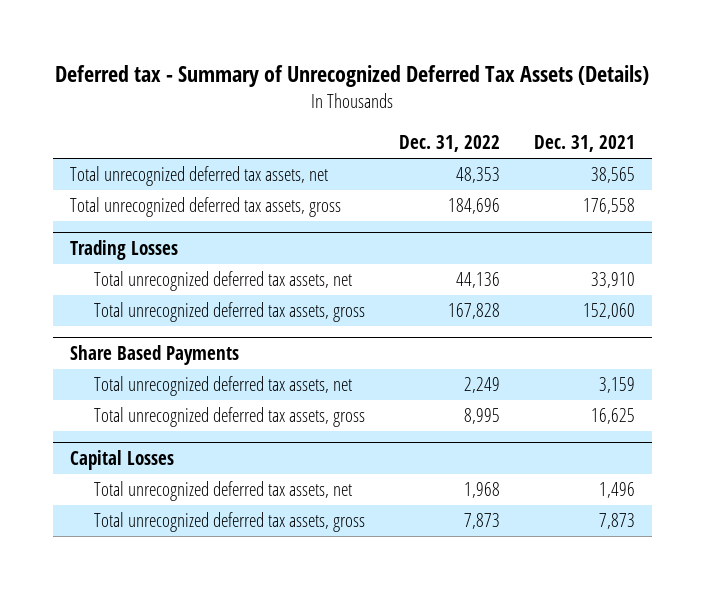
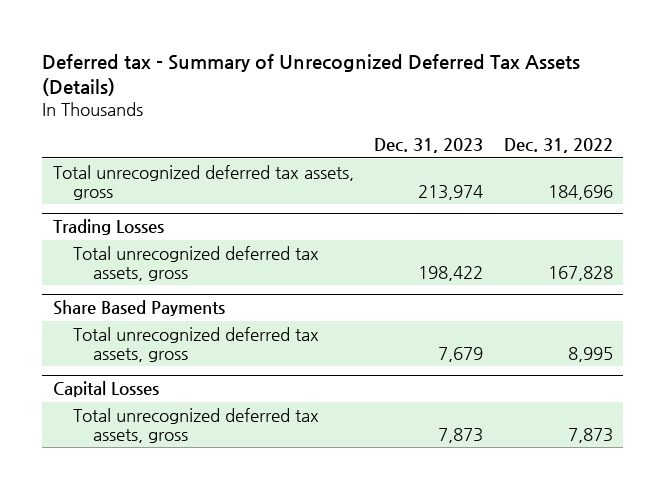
[534,135,636,153] Dec. 31, 2021 -> none
none -> [374,138,484,154] Dec. 31, 2023
[69,166,328,187] Total unrecognized deferred tax assets, net -> none
[93,271,352,292] Total unrecognized deferred tax assets, net -> none
[93,376,352,397] Total unrecognized deferred tax assets, net -> none
[93,481,352,502] Total unrecognized deferred tax assets, net -> none

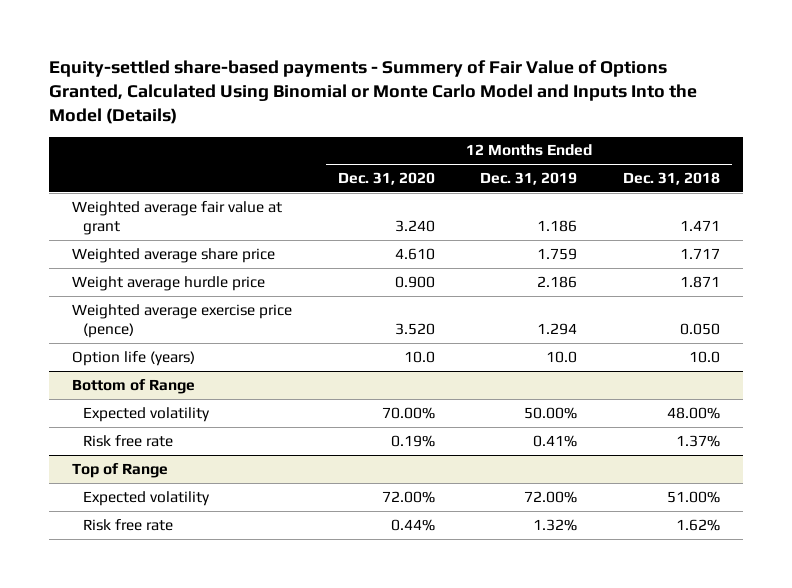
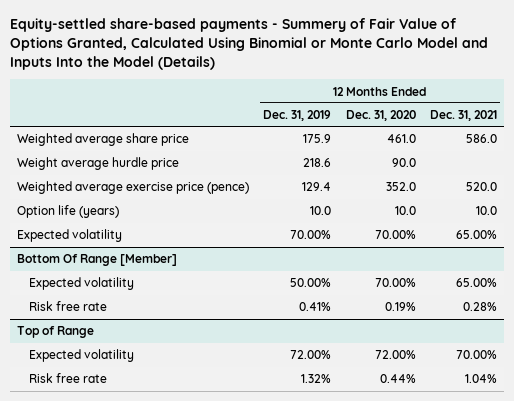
[623,172,721,186] Dec. 31, 2018 -> none
none -> [429,110,497,122] Dec. 31, 2021
[71,200,282,235] Weighted average fair value at grant -> none
[394,247,435,260] 4.610 -> [386,134,416,144] 461.0
[537,247,578,260] 1.759 -> [303,134,332,144] 175.9
[394,275,435,288] 0.900 -> [391,158,416,168] 90.0
[537,275,578,288] 2.186 -> [303,158,332,168] 218.6
[394,322,435,335] 3.520 -> [385,182,416,192] 352.0
[537,322,578,335] 1.294 -> [302,182,332,192] 129.4
none -> [17,229,123,243] Expected volatility
[71,378,195,394] Bottom of Range -> [17,254,178,267] Bottom Of Range [Member]

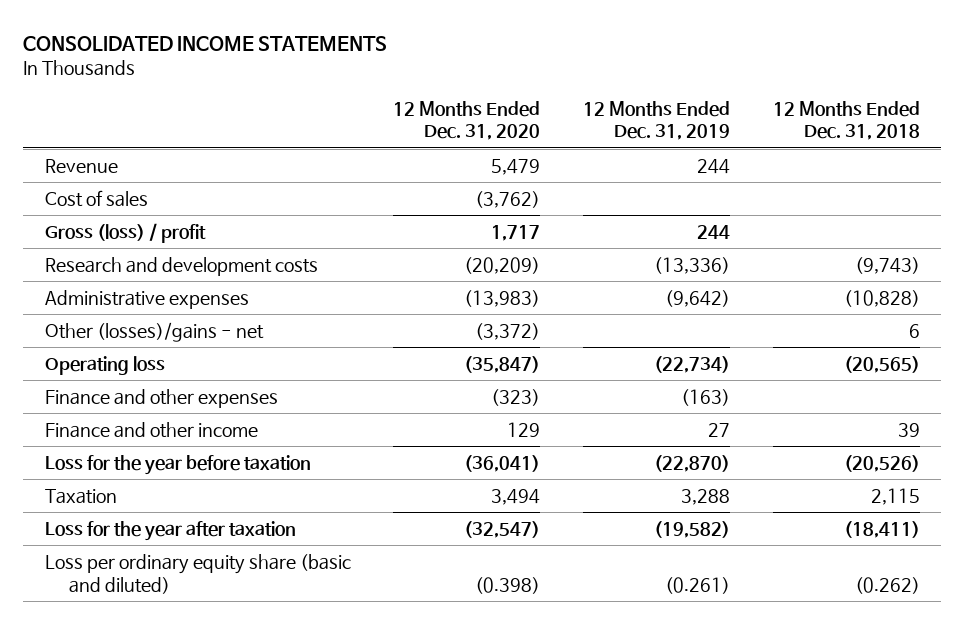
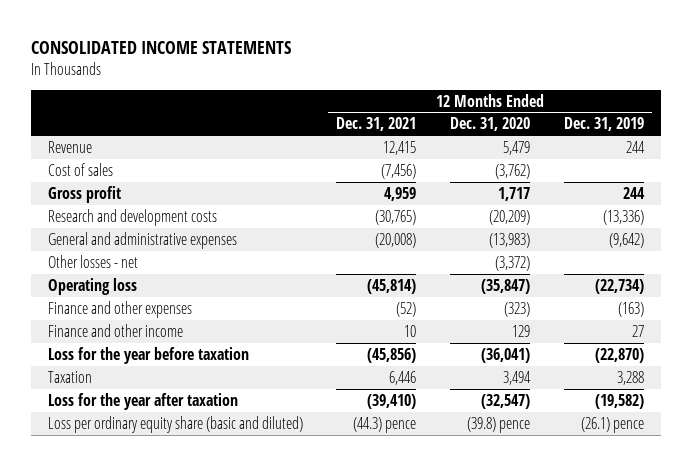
[772,100,920,141] 12 Months Ended Dec. 31, 2018 -> none
none -> [336,117,417,132] Dec. 31, 2021
[44,223,206,244] Gross (loss) / profit -> [47,185,121,203] Gross profit
[44,290,249,310] Administrative expenses -> [47,231,237,249] General and administrative expenses
[44,322,264,343] Other (losses)/gains - net -> [47,254,138,268] Other losses - net
[475,576,541,594] (0.398) -> [467,416,531,433] (39.8) pence
[665,576,731,594] (0.261) -> [580,416,644,433] (26.1) pence

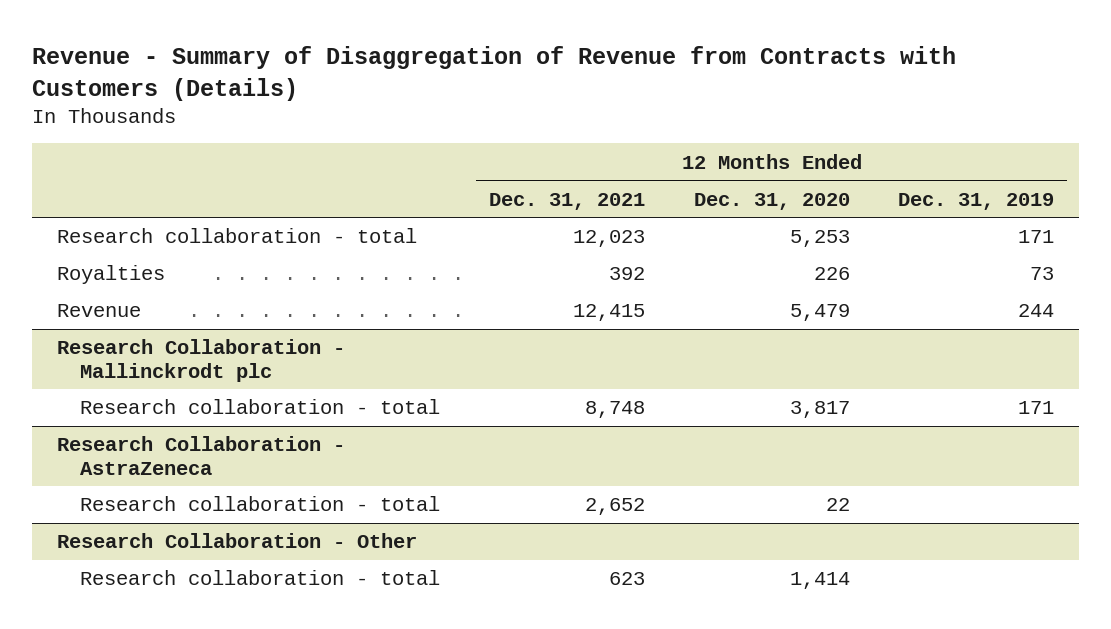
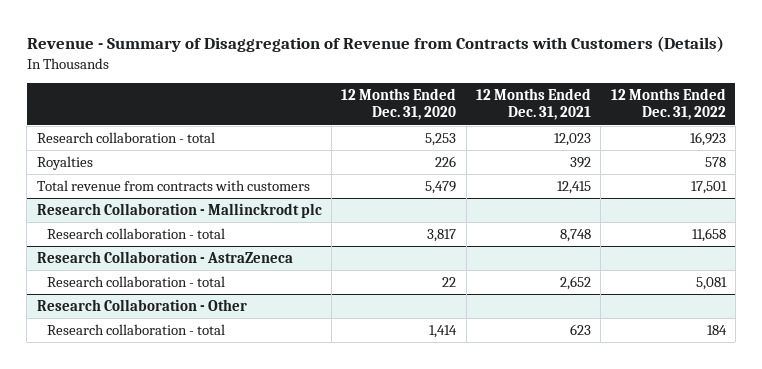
[898,192,1055,210] Dec. 31, 2019 -> none
none -> [610,88,726,121] 12 Months Ended Dec. 31, 2022
[56,304,141,318] Revenue -> [36,180,310,192] Total revenue from contracts with customers

